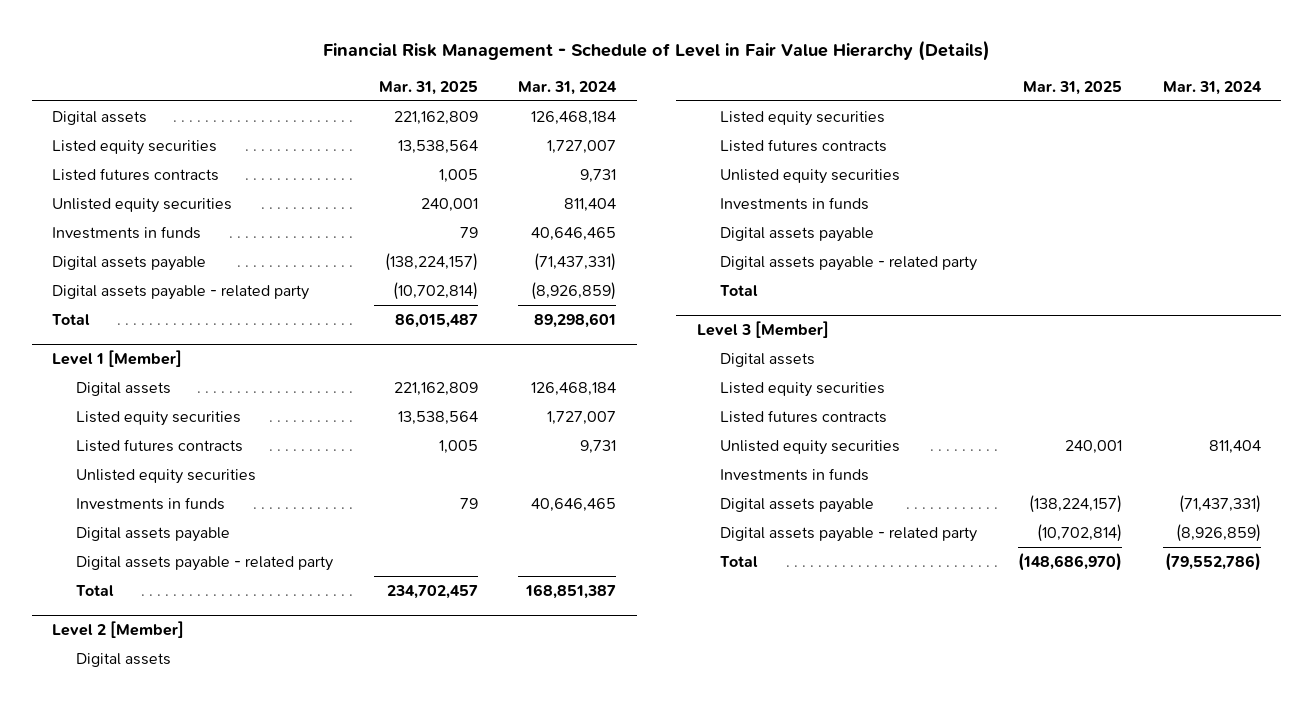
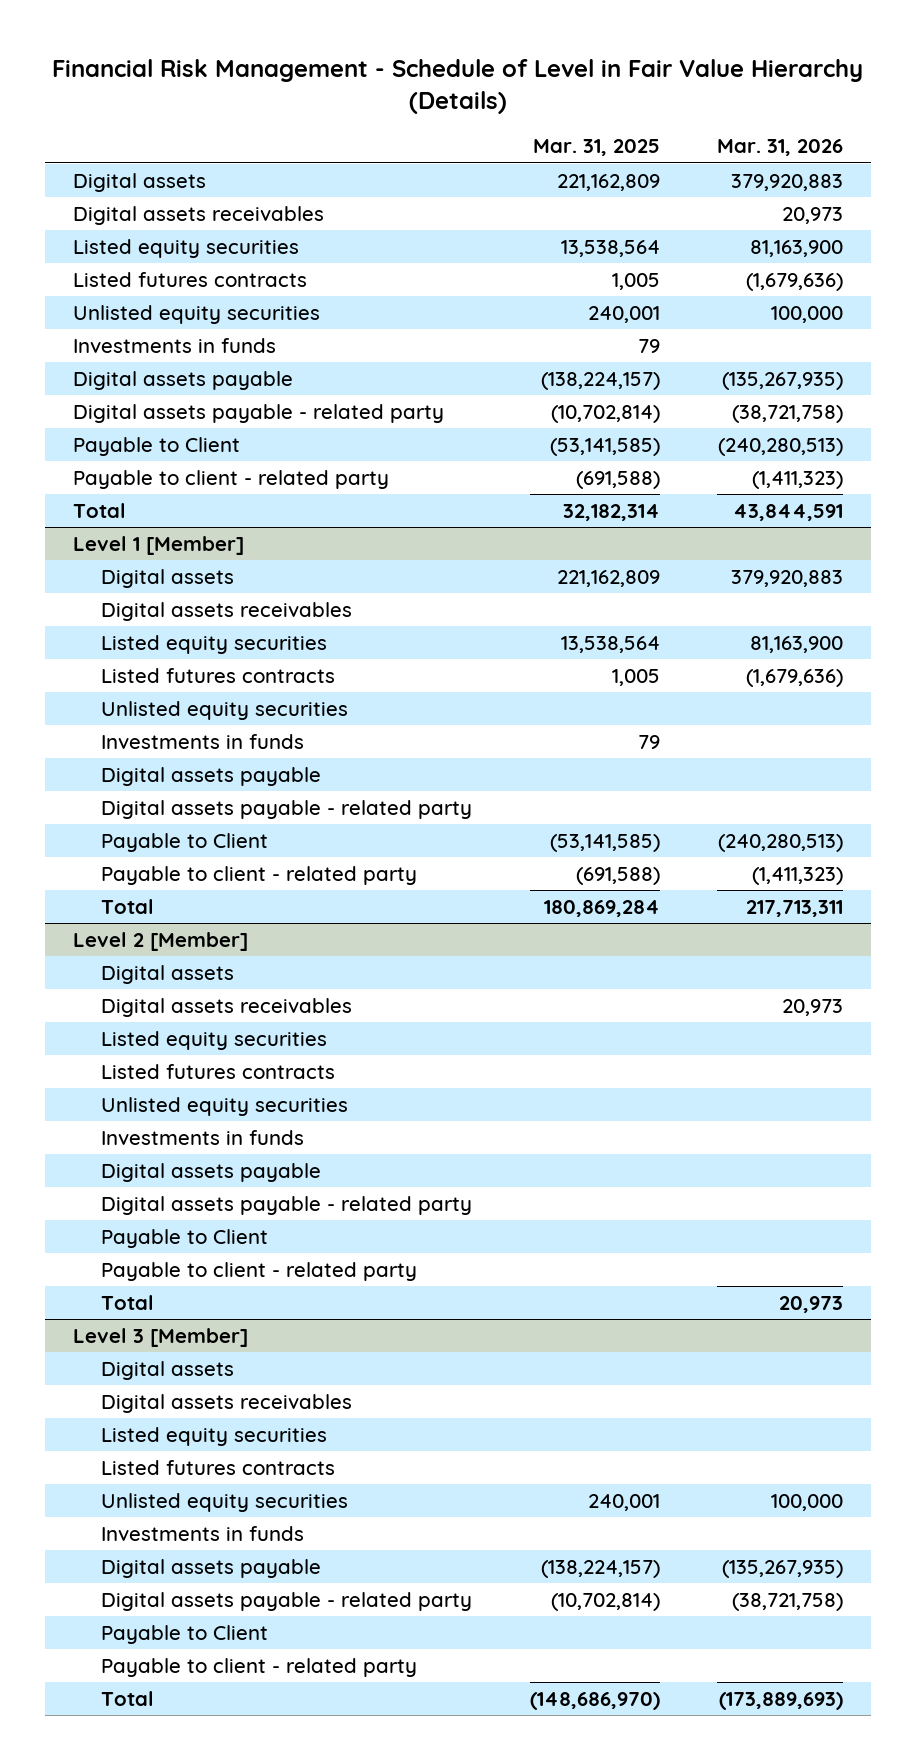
[518,80,618,95] Mar. 31, 2024 -> none
none -> [716,139,843,157] Mar. 31, 2026
none -> [73,205,325,225] Digital assets receivables
none -> [73,436,241,456] Payable to Client
none -> [73,469,390,489] Payable to client - related party
[394,312,478,328] 86,015,487 -> [562,503,660,521] 32,182,314
none -> [101,601,353,621] Digital assets receivables
none -> [101,832,269,852] Payable to Client
none -> [101,865,418,885] Payable to client - related party
[386,584,478,599] 234,702,457 -> [543,899,660,917] 180,869,284
none -> [101,997,353,1017] Digital assets receivables
none -> [101,1228,269,1248] Payable to Client
none -> [101,1261,418,1281] Payable to client - related party
none -> [101,1393,353,1413] Digital assets receivables
none -> [101,1624,269,1644] Payable to Client
none -> [101,1657,418,1677] Payable to client - related party

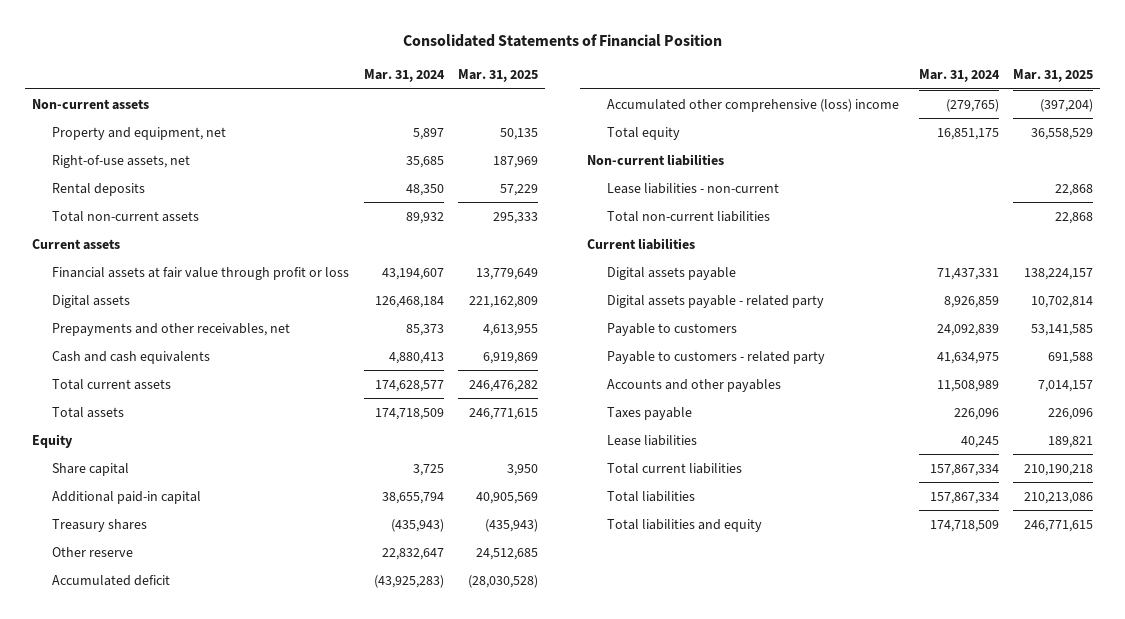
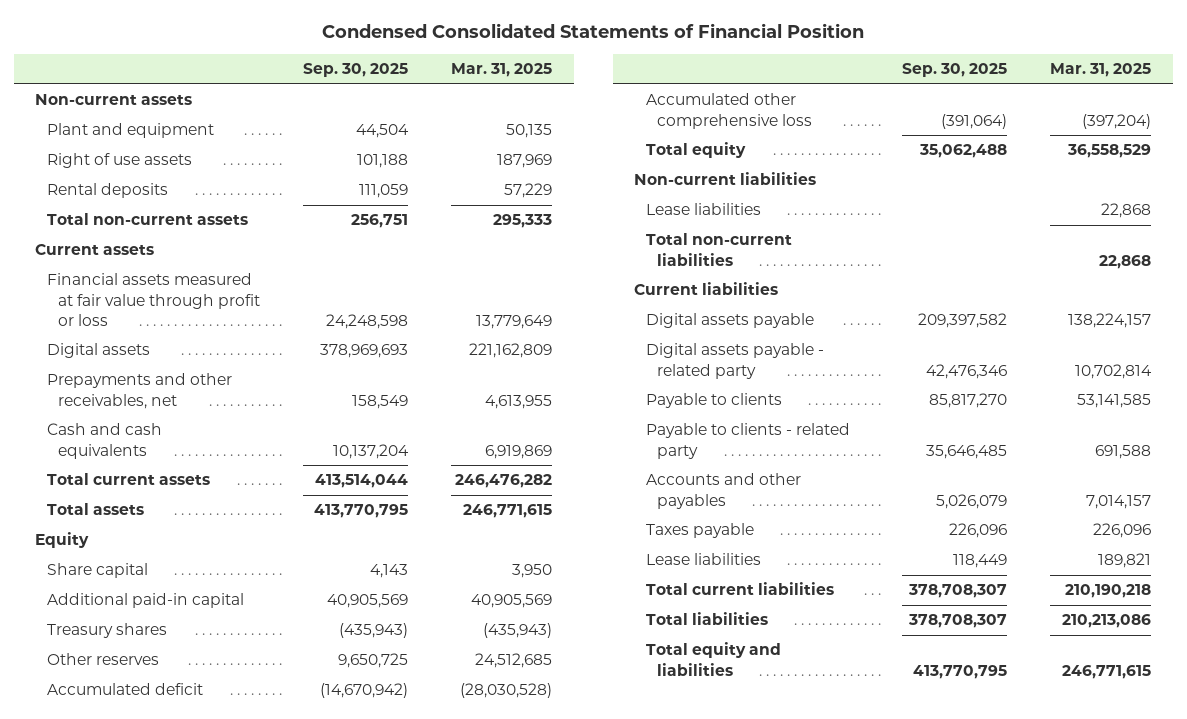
[402,34,722,48] Consolidated Statements of Financial Position -> [322,23,865,39] Condensed Consolidated Statements of Financial Position
[363,68,445,82] Mar. 31, 2024 -> none
none -> [303,63,409,78] Sep. 30, 2025
[52,126,227,140] Property and equipment, net -> [46,123,214,139] Plant and equipment
[52,154,191,168] Right-of-use assets, net -> [46,153,192,169] Right of use assets
[52,266,350,280] Financial assets at fair value through profit or loss -> [46,273,261,326] Financial assets measured at fair value through profit or loss
[52,546,134,557] Other reserve -> [46,653,159,666] Other reserves
[607,98,900,112] Accumulated other comprehensive (loss) income -> [645,93,813,129] Accumulated other comprehensive loss
[607,182,780,194] Lease liabilities - non-current -> [645,203,761,216] Lease liabilities
[607,322,738,336] Payable to customers -> [645,393,782,409] Payable to clients
[607,350,826,364] Payable to customers - related party -> [645,423,850,459] Payable to clients - related party
[607,518,763,532] Total liabilities and equity -> [645,642,781,676] Total equity and liabilities

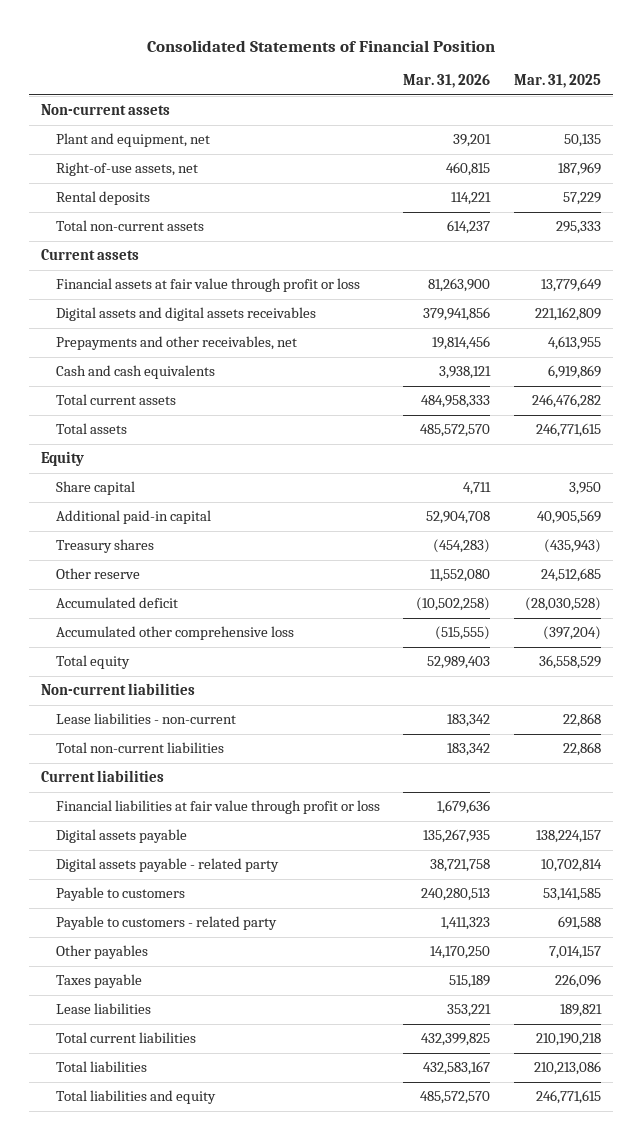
[322,23,865,39] Condensed Consolidated Statements of Financial Position -> [146,39,495,52] Consolidated Statements of Financial Position
[303,63,409,78] Sep. 30, 2025 -> none
none -> [403,74,491,89] Mar. 31, 2026
[46,123,214,139] Plant and equipment -> [55,133,210,148] Plant and equipment, net
[46,153,192,169] Right of use assets -> [55,162,198,177] Right-of-use assets, net
[46,273,261,326] Financial assets measured at fair value through profit or loss -> [55,278,360,293] Financial assets at fair value through profit or loss
[46,343,150,359] Digital assets -> [55,307,316,322] Digital assets and digital assets receivables
[46,653,159,666] Other reserves -> [55,568,140,580] Other reserve
[645,203,761,216] Lease liabilities -> [55,713,236,725] Lease liabilities - non-current
none -> [55,800,380,815] Financial liabilities at fair value through profit or loss
[645,393,782,409] Payable to clients -> [55,887,185,902] Payable to customers
[645,423,850,459] Payable to clients - related party -> [55,916,277,931] Payable to customers - related party
[645,473,801,509] Accounts and other payables -> [55,945,148,960] Other payables
[645,642,781,676] Total equity and liabilities -> [55,1090,216,1105] Total liabilities and equity

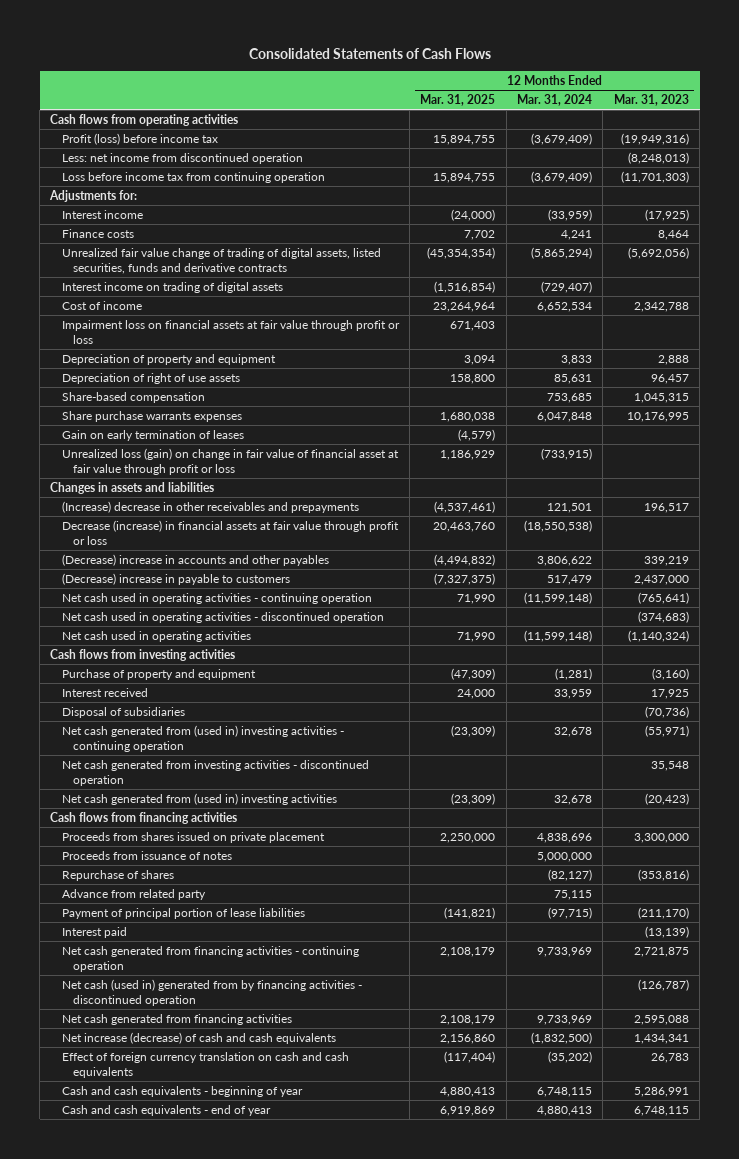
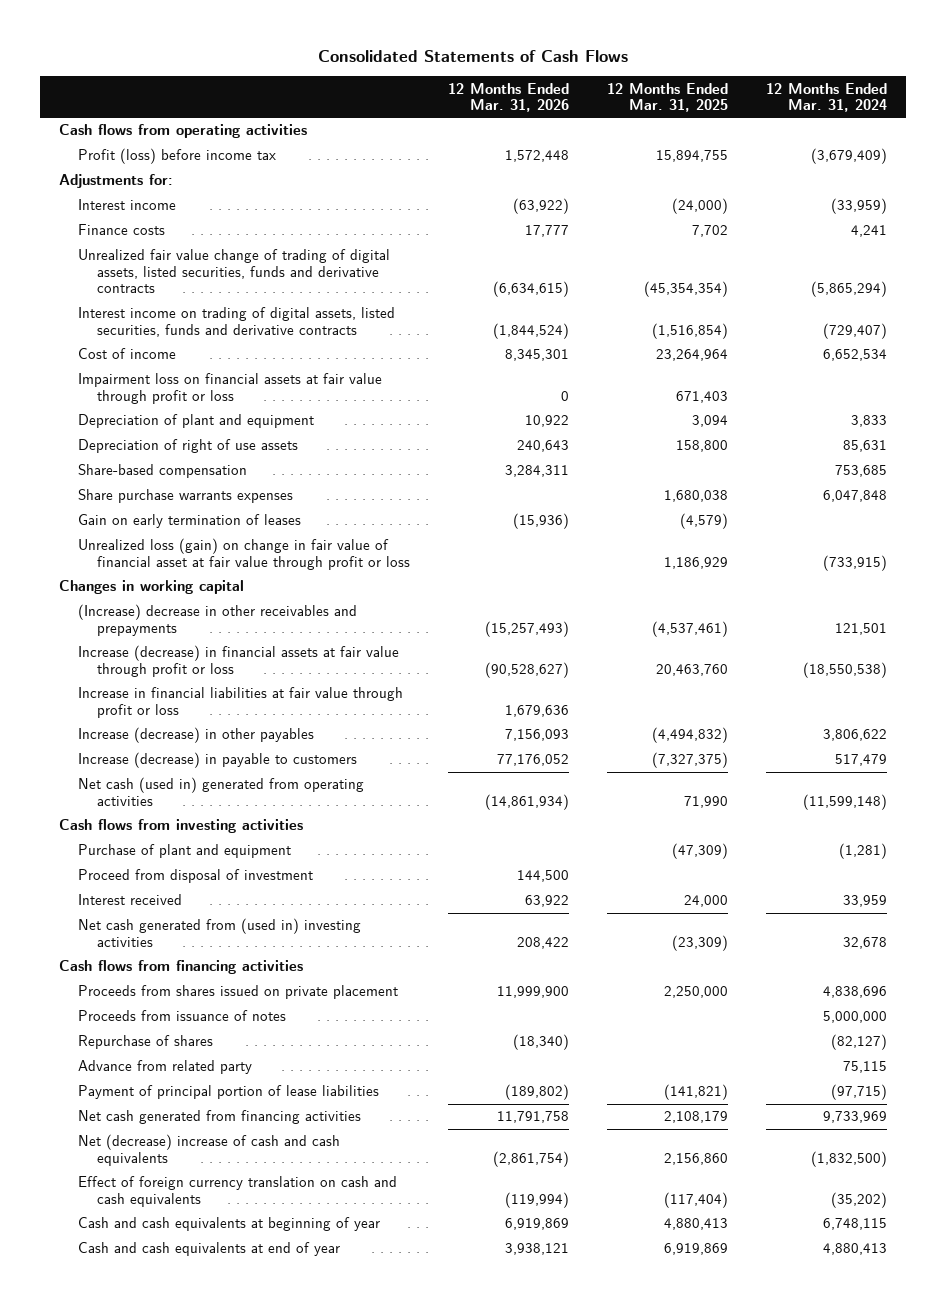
[613,94,689,107] Mar. 31, 2023 -> none
none -> [447,82,569,112] 12 Months Ended Mar. 31, 2026
[61,153,303,165] Less: net income from discontinued operation -> none
[61,172,325,184] Loss before income tax from continuing operation -> none
[61,282,283,294] Interest income on trading of digital assets -> [77,307,395,337] Interest income on trading of digital assets, listed securities, funds and derivative contracts
[61,354,276,366] Depreciation of property and equipment -> [77,414,314,429] Depreciation of plant and equipment
[50,482,215,495] Changes in assets and liabilities -> [58,580,244,595] Changes in working capital
[61,593,372,605] Net cash used in operating activities - continuing operation -> none
[61,612,384,624] Net cash used in operating activities - discontinued operation -> none
[61,520,399,545] Decrease (increase) in financial assets at fair value through profit or loss -> [77,645,399,677] Increase (decrease) in financial assets at fair value through profit or loss
none -> [77,687,403,718] Increase in financial liabilities at fair value through profit or loss
[61,554,329,567] (Decrease) increase in accounts and other payables -> [77,727,314,744] Increase (decrease) in other payables
[61,573,290,586] (Decrease) increase in payable to customers -> [77,752,357,769] Increase (decrease) in payable to customers
[61,631,251,643] Net cash used in operating activities -> [77,777,364,806] Net cash (used in) generated from operating activities
[61,669,256,681] Purchase of property and equipment -> [77,844,291,859] Purchase of plant and equipment
none -> [77,869,313,884] Proceed from disposal of investment
[61,707,185,719] Disposal of subsidiaries -> none
[61,725,344,752] Net cash generated from (used in) investing activities - continuing operation -> none
[61,760,369,786] Net cash generated from investing activities - discontinued operation -> none
[61,927,127,939] Interest paid -> none
[61,946,359,972] Net cash generated from financing activities - continuing operation -> none
[61,979,362,1006] Net cash (used in) generated from by financing activities - discontinued operation -> none
[61,1032,336,1045] Net increase (decrease) of cash and cash equivalents -> [77,1134,340,1166] Net (decrease) increase of cash and cash equivalents
[61,1086,303,1098] Cash and cash equivalents - beginning of year -> [77,1217,380,1232] Cash and cash equivalents at beginning of year
[61,1105,271,1117] Cash and cash equivalents - end of year -> [77,1242,340,1257] Cash and cash equivalents at end of year

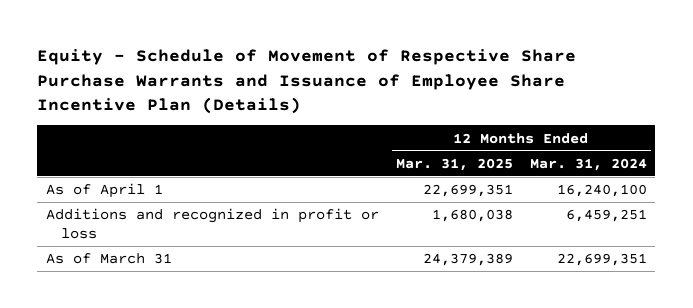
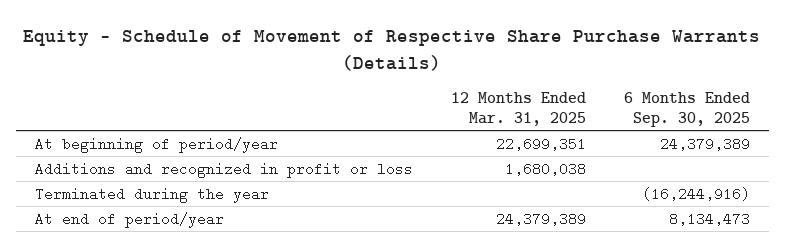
[37,49,577,114] Equity - Schedule of Movement of Respective Share Purchase Warrants and Issuance of Employee Share Incentive Plan (Details) -> [23,30,761,71] Equity - Schedule of Movement of Respective Share Purchase Warrants (Details)
[529,157,647,171] Mar. 31, 2024 -> none
none -> [623,92,750,127] 6 Months Ended Sep. 30, 2025
[45,183,163,199] As of April 1 -> [34,136,278,153] At beginning of period/year
none -> [34,186,269,203] Terminated during the year
[45,253,172,265] As of March 31 -> [34,211,224,228] At end of period/year

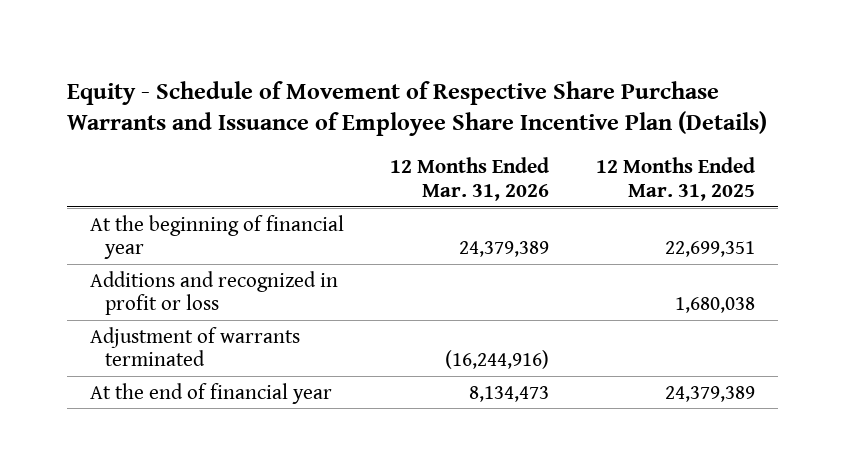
[23,30,761,71] Equity - Schedule of Movement of Respective Share Purchase Warrants (Details) -> [67,80,768,137] Equity - Schedule of Movement of Respective Share Purchase Warrants and Issuance of Employee Share Incentive Plan (Details)
[623,92,750,127] 6 Months Ended Sep. 30, 2025 -> none
none -> [390,157,550,201] 12 Months Ended Mar. 31, 2026
[34,136,278,153] At beginning of period/year -> [90,214,345,260] At the beginning of financial year
[34,186,269,203] Terminated during the year -> none
none -> [90,326,301,367] Adjustment of warrants terminated
[34,211,224,228] At end of period/year -> [90,382,333,404] At the end of financial year

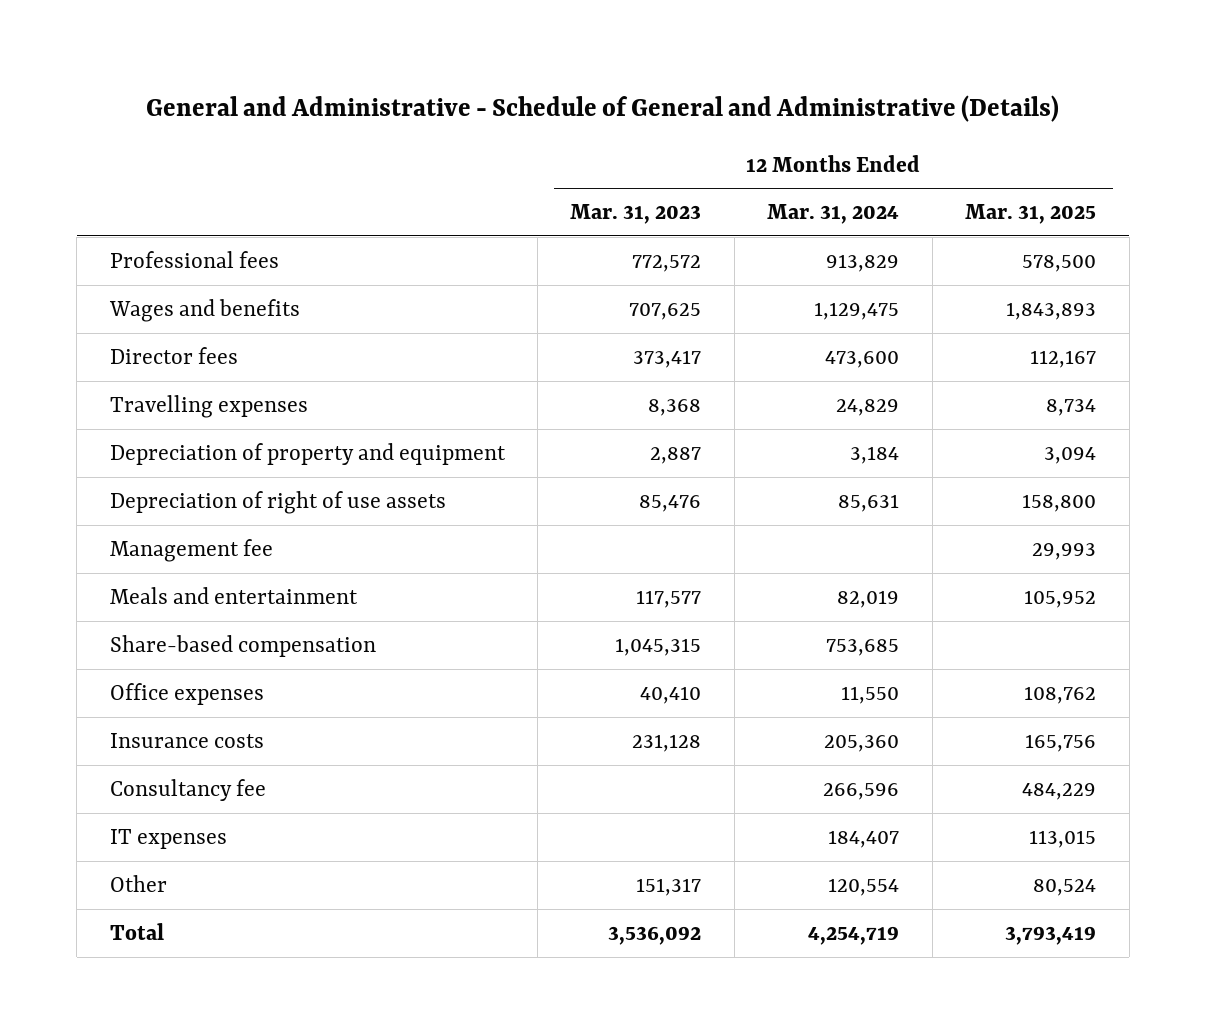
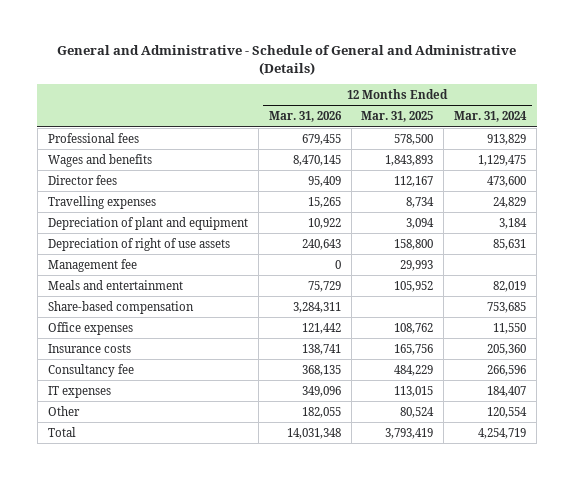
[570,204,702,225] Mar. 31, 2023 -> none
none -> [268,111,342,123] Mar. 31, 2026
[109,442,506,465] Depreciation of property and equipment -> [47,216,248,230] Depreciation of plant and equipment

